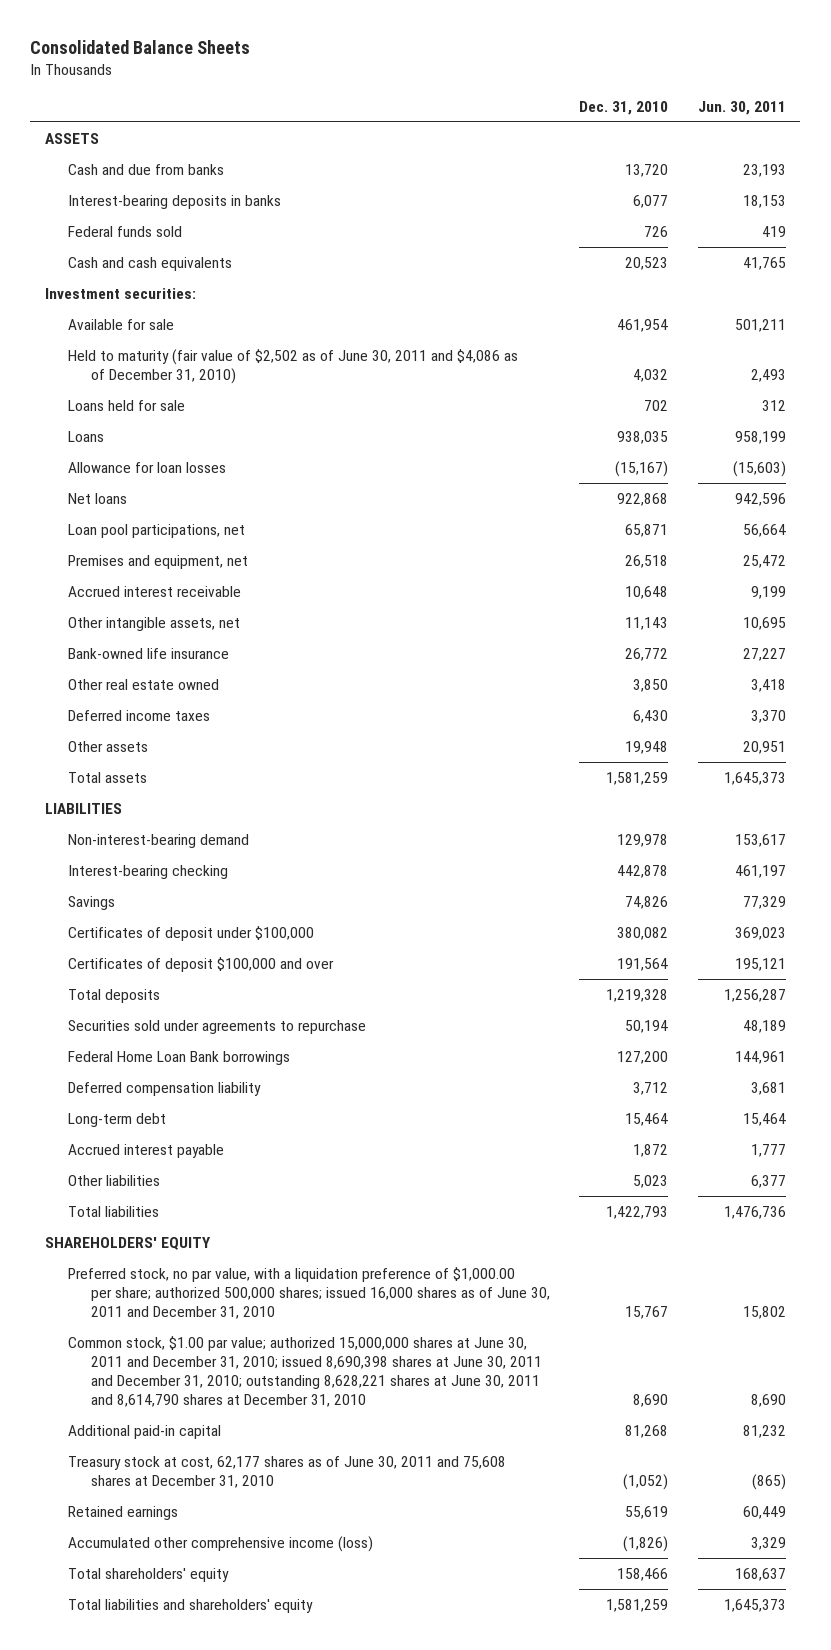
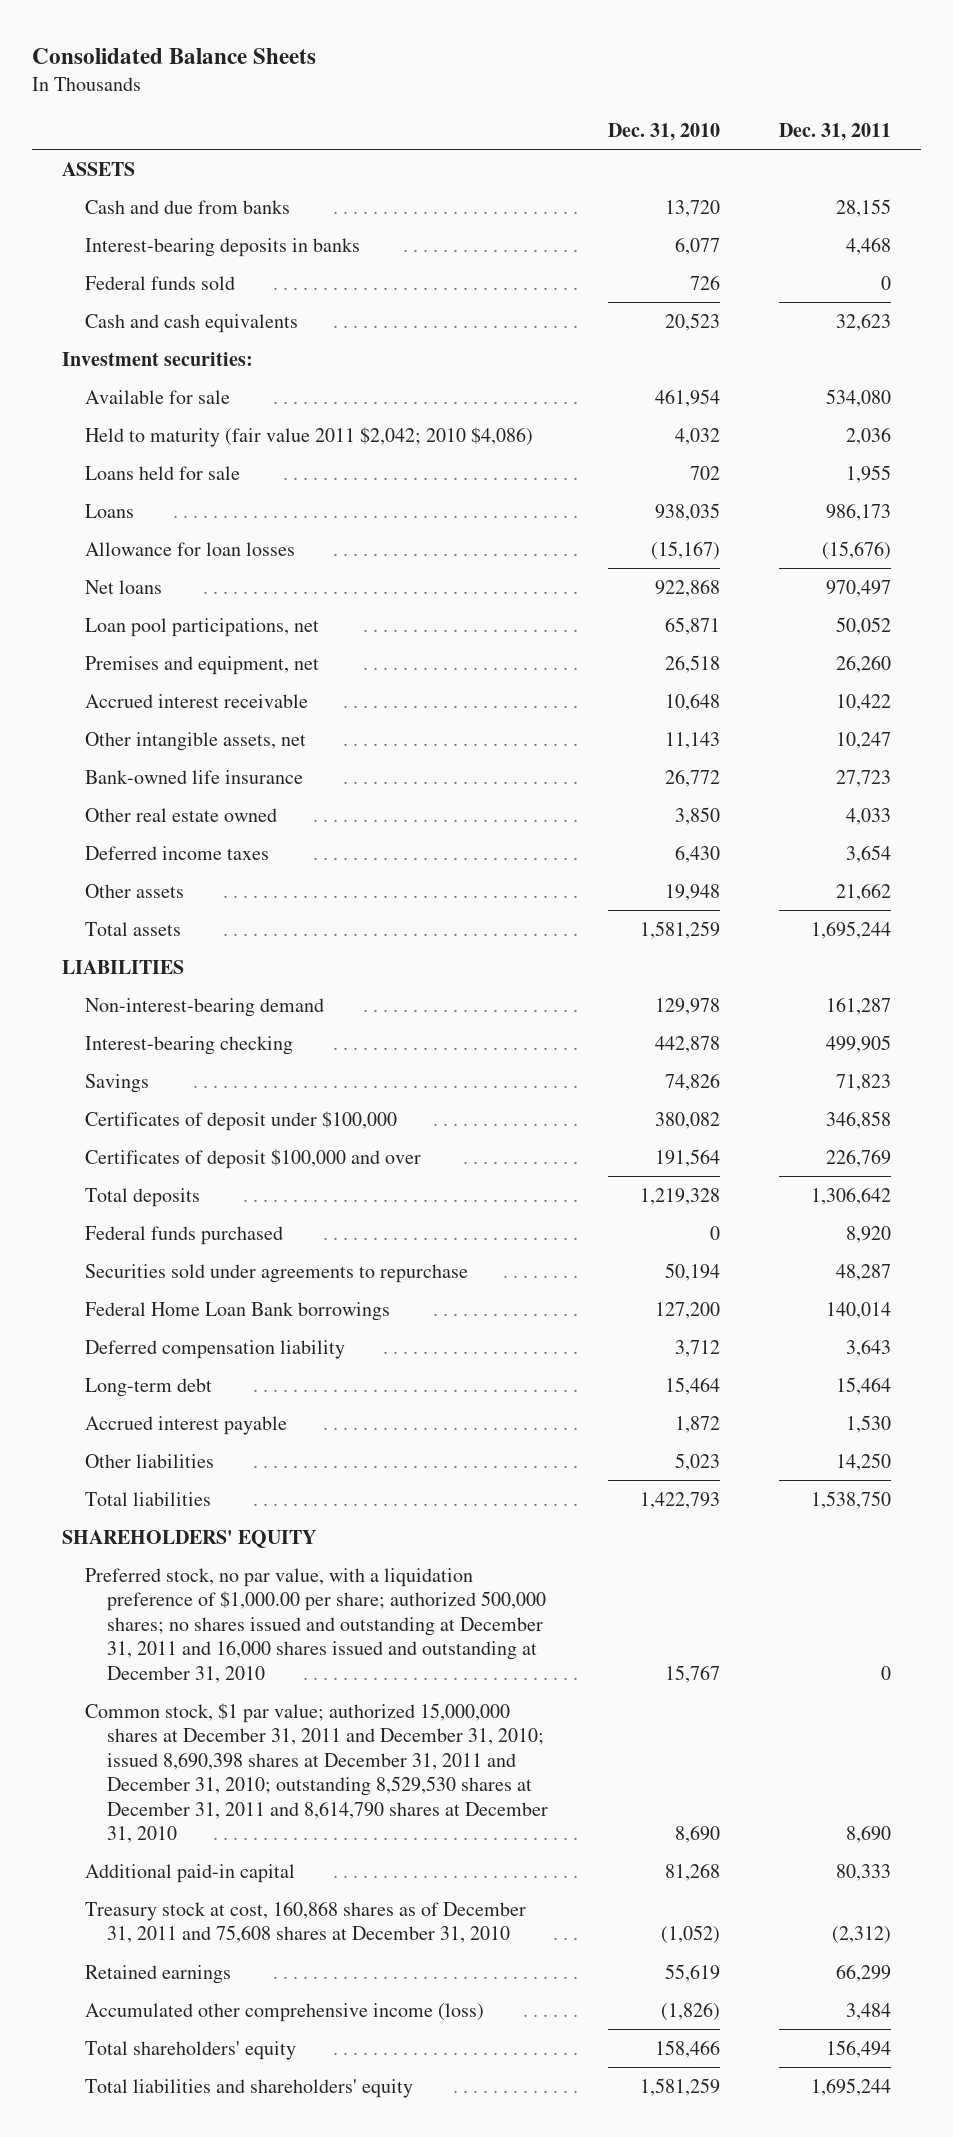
[697,100,786,115] Jun. 30, 2011 -> none
none -> [779,122,892,141] Dec. 31, 2011
[67,349,518,385] Held to maturity (fair value of $2,502 as of June 30, 2011 and $4,086 as of December 31, 2010) -> [84,426,533,447] Held to maturity (fair value 2011 $2,042; 2010 $4,086)
none -> [84,1225,283,1245] Federal funds purchased
[67,1267,550,1320] Preferred stock, no par value, with a liquidation preference of $1,000.00 per share; authorized 500,000 shares; issued 16,000 shares as of June 30, 2011 and December 31, 2010 -> [84,1567,547,1683] Preferred stock, no par value, with a liquidation preference of $1,000.00 per share; authorized 500,000 shares; no shares issued and outstanding at December 31, 2011 and 16,000 shares issued and outstanding at December 31, 2010
[67,1336,542,1408] Common stock, $1.00 par value; authorized 15,000,000 shares at June 30, 2011 and December 31, 2010; issued 8,690,398 shares at June 30, 2011 and December 31, 2010; outstanding 8,628,221 shares at June 30, 2011 and 8,614,790 shares at December 31, 2010 -> [84,1702,549,1844] Common stock, $1 par value; authorized 15,000,000 shares at December 31, 2011 and December 31, 2010; issued 8,690,398 shares at December 31, 2011 and December 31, 2010; outstanding 8,529,530 shares at December 31, 2011 and 8,614,790 shares at December 31, 2010
[67,1456,506,1489] Treasury stock at cost, 62,177 shares as of June 30, 2011 and 75,608 shares at December 31, 2010 -> [84,1900,526,1944] Treasury stock at cost, 160,868 shares as of December 31, 2011 and 75,608 shares at December 31, 2010

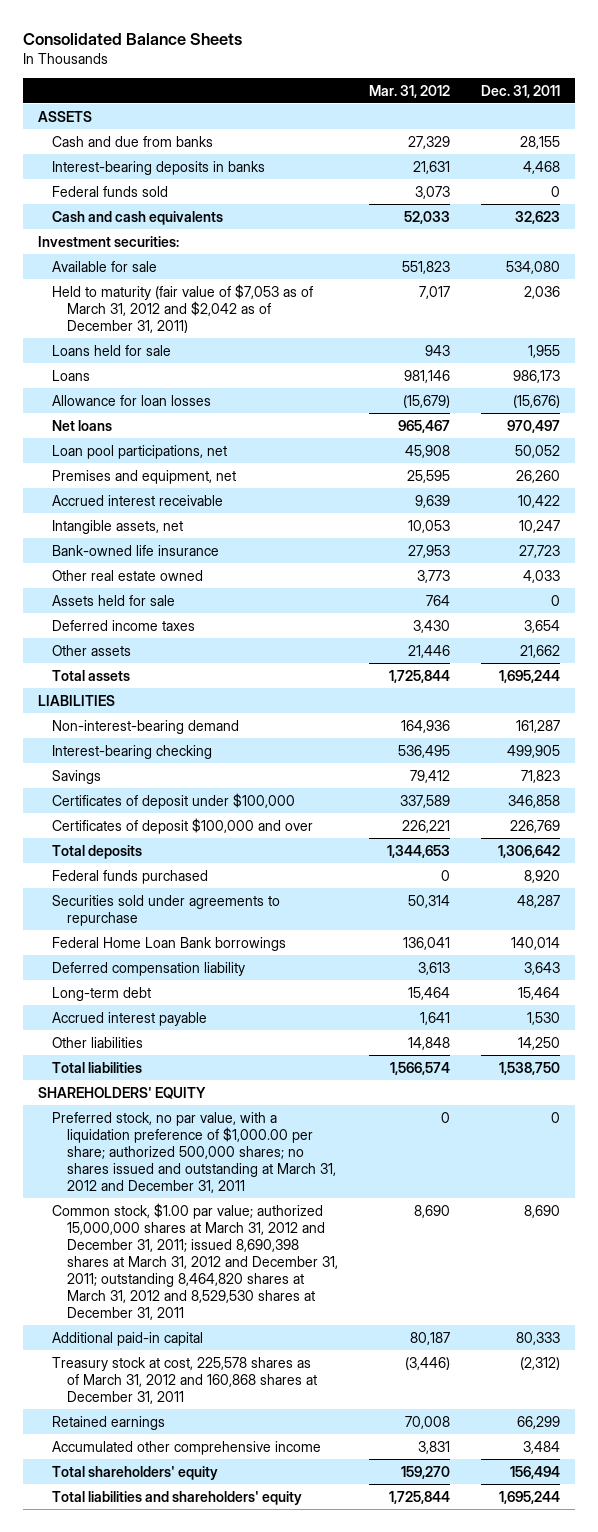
[607,122,720,141] Dec. 31, 2010 -> none
none -> [368,84,450,98] Mar. 31, 2012
[84,426,533,447] Held to maturity (fair value 2011 $2,042; 2010 $4,086) -> [52,283,314,333] Held to maturity (fair value of $7,053 as of March 31, 2012 and $2,042 as of December 31, 2011)
[84,731,306,751] Other intangible assets, net -> [52,519,184,534] Intangible assets, net
none -> [52,594,176,606] Assets held for sale
[84,1567,547,1683] Preferred stock, no par value, with a liquidation preference of $1,000.00 per share; authorized 500,000 shares; no shares issued and outstanding at December 31, 2011 and 16,000 shares issued and outstanding at December 31, 2010 -> [52,1111,336,1193] Preferred stock, no par value, with a liquidation preference of $1,000.00 per share; authorized 500,000 shares; no shares issued and outstanding at March 31, 2012 and December 31, 2011
[84,1702,549,1844] Common stock, $1 par value; authorized 15,000,000 shares at December 31, 2011 and December 31, 2010; issued 8,690,398 shares at December 31, 2011 and December 31, 2010; outstanding 8,529,530 shares at December 31, 2011 and 8,614,790 shares at December 31, 2010 -> [52,1202,338,1320] Common stock, $1.00 par value; authorized 15,000,000 shares at March 31, 2012 and December 31, 2011; issued 8,690,398 shares at March 31, 2012 and December 31, 2011; outstanding 8,464,820 shares at March 31, 2012 and 8,529,530 shares at December 31, 2011
[84,1900,526,1944] Treasury stock at cost, 160,868 shares as of December 31, 2011 and 75,608 shares at December 31, 2010 -> [52,1356,317,1404] Treasury stock at cost, 225,578 shares as of March 31, 2012 and 160,868 shares at December 31, 2011
[84,2002,484,2022] Accumulated other comprehensive income (loss) -> [52,1440,322,1455] Accumulated other comprehensive income

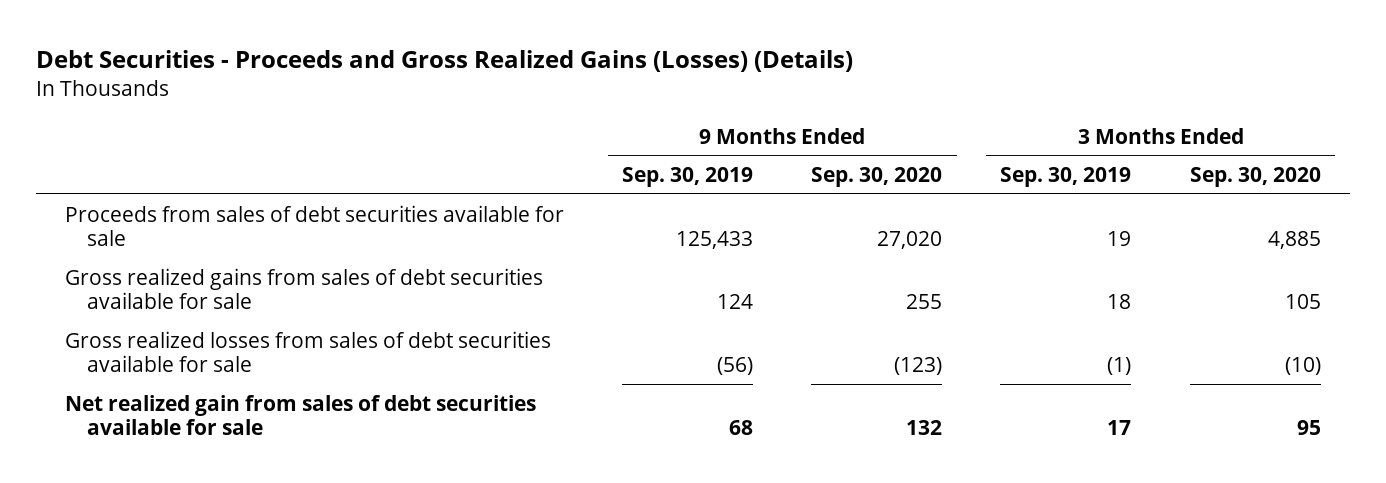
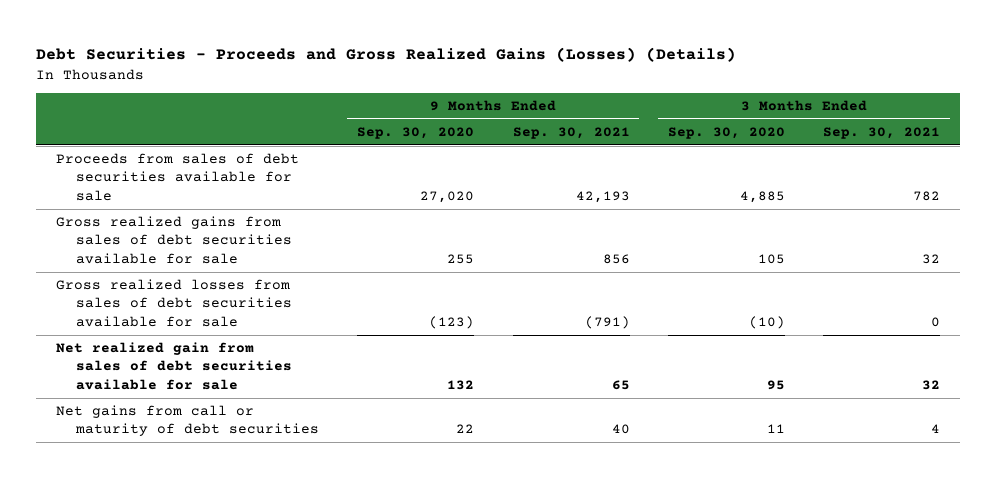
[622,167,754,188] Sep. 30, 2019 -> none
[1000,167,1132,188] Sep. 30, 2019 -> none
none -> [512,127,630,140] Sep. 30, 2021
none -> [823,127,941,140] Sep. 30, 2021
none -> [55,405,319,437] Net gains from call or maturity of debt securities

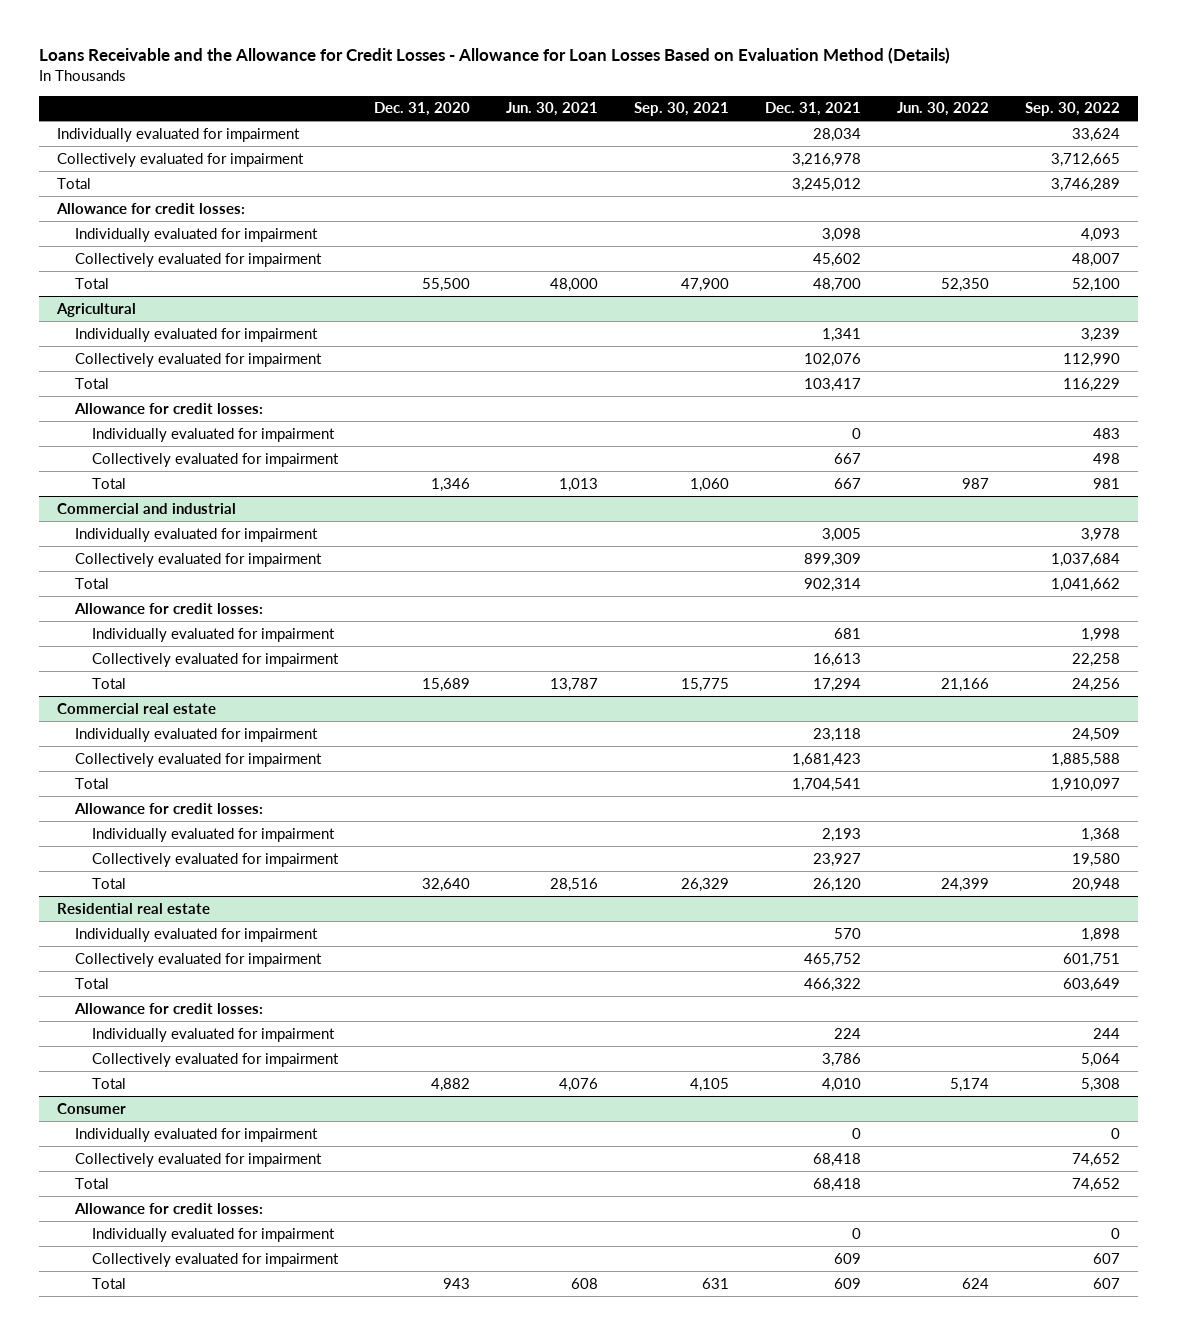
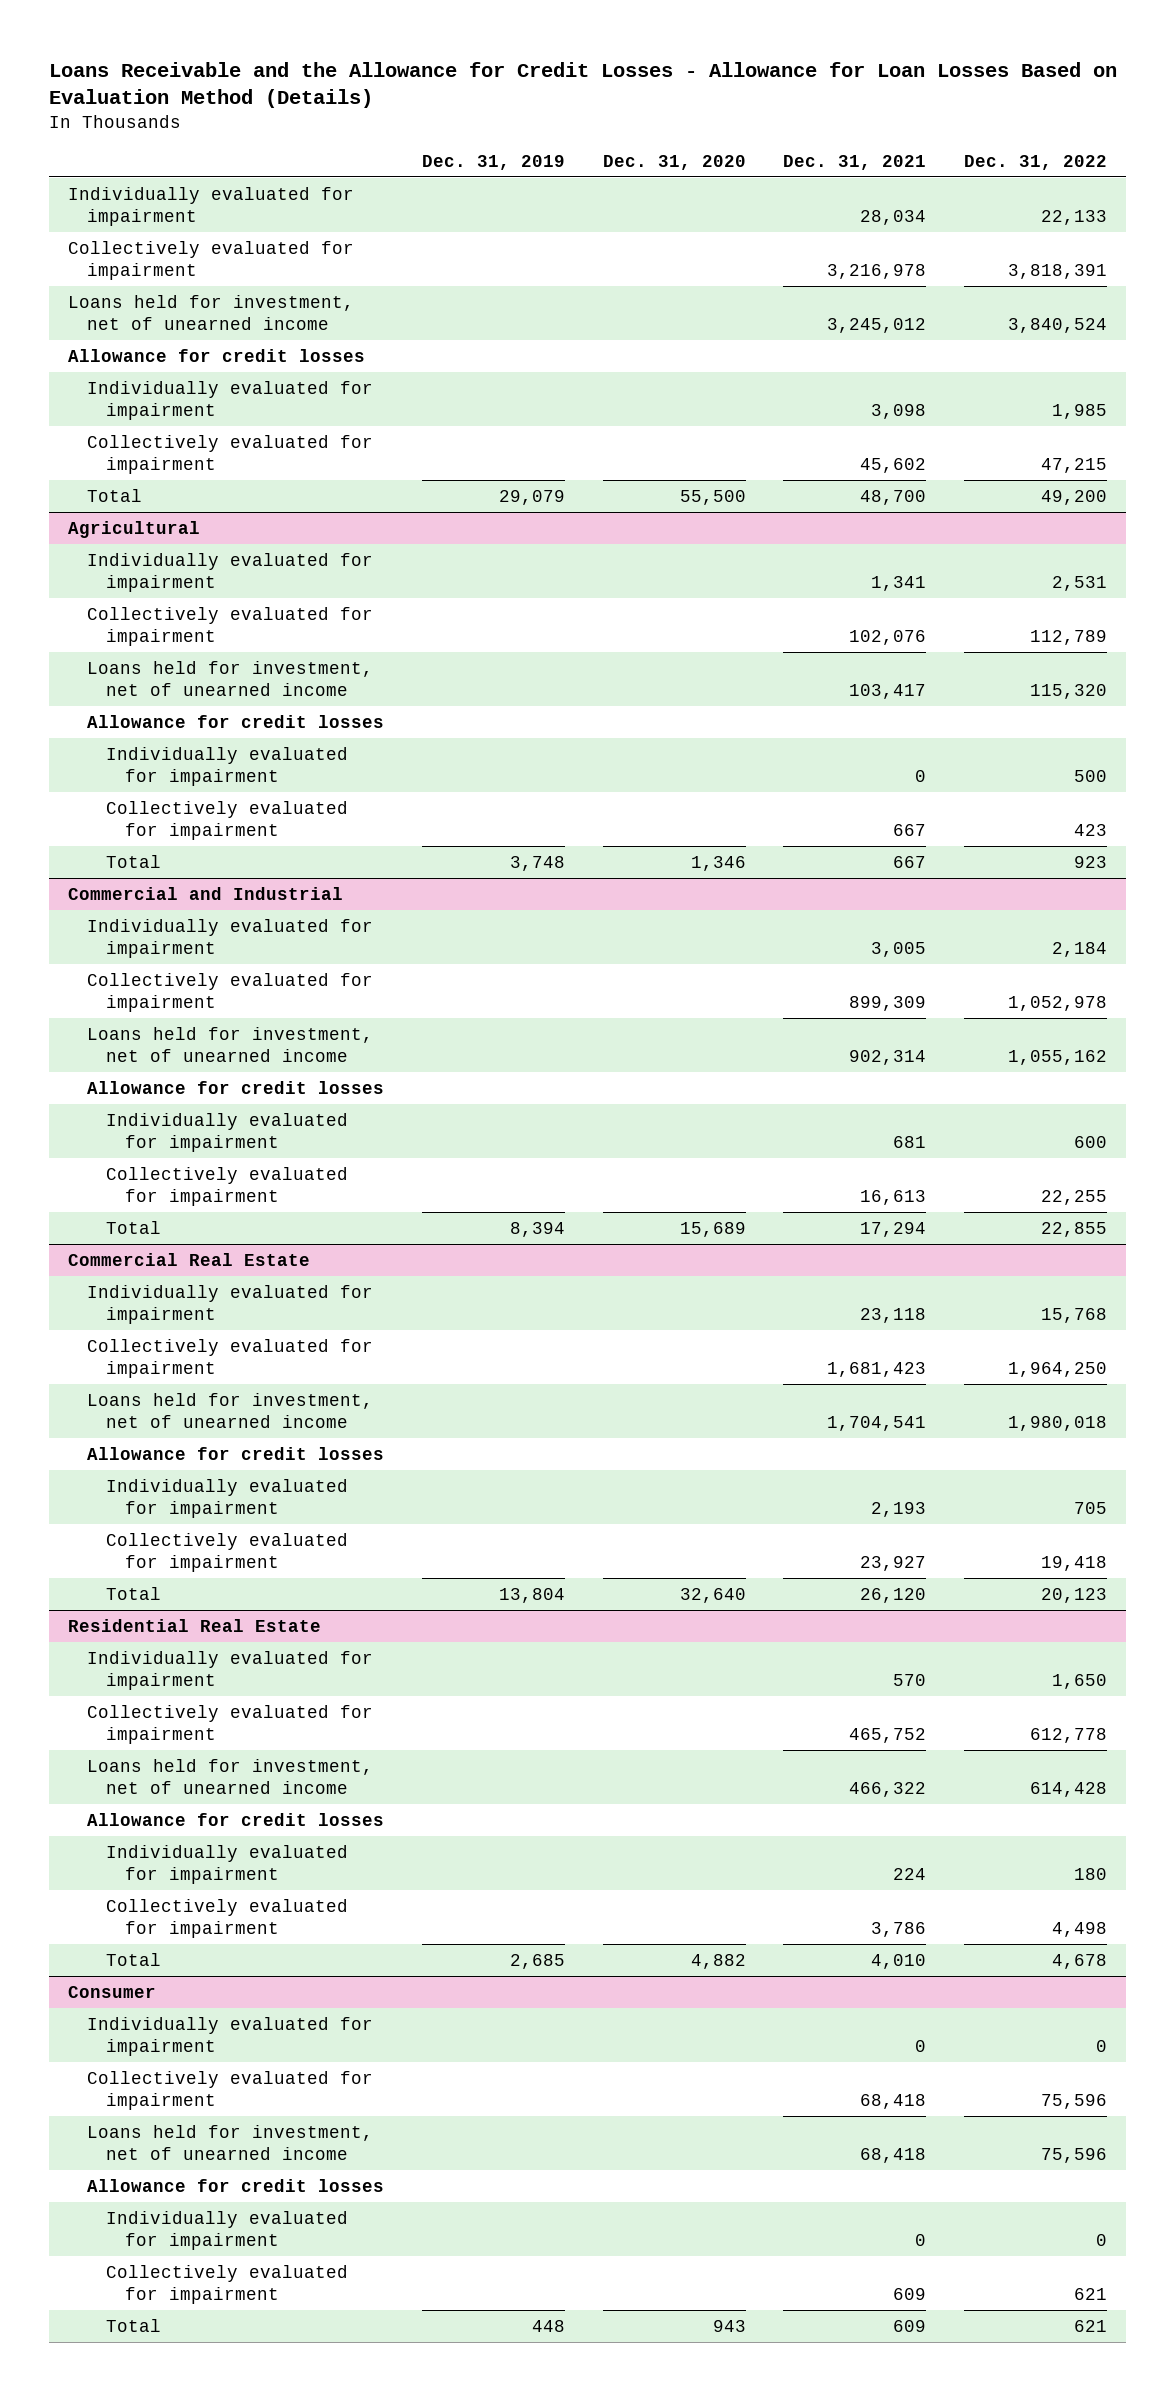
[506,102,599,117] Jun. 30, 2021 -> none
[633,102,729,117] Sep. 30, 2021 -> none
[896,102,989,117] Jun. 30, 2022 -> none
[1024,102,1120,117] Sep. 30, 2022 -> none
none -> [421,155,565,171] Dec. 31, 2019
none -> [963,155,1107,171] Dec. 31, 2022
[56,177,91,189] Total -> [68,294,355,331] Loans held for investment, net of unearned income
[55,202,245,214] Allowance for credit losses: -> [68,348,366,362] Allowance for credit losses
[74,377,109,389] Total -> [87,660,374,697] Loans held for investment, net of unearned income
[73,402,263,414] Allowance for credit losses: -> [87,714,385,728] Allowance for credit losses
[56,502,236,514] Commercial and industrial -> [68,886,344,900] Commercial and Industrial
[74,577,109,589] Total -> [87,1026,374,1063] Loans held for investment, net of unearned income
[73,602,263,614] Allowance for credit losses: -> [87,1080,385,1094] Allowance for credit losses
[56,702,216,714] Commercial real estate -> [68,1252,311,1266] Commercial Real Estate
[74,777,109,789] Total -> [87,1392,374,1429] Loans held for investment, net of unearned income
[73,802,263,814] Allowance for credit losses: -> [87,1446,385,1460] Allowance for credit losses
[56,902,210,914] Residential real estate -> [68,1618,322,1632] Residential Real Estate
[74,977,109,989] Total -> [87,1758,374,1795] Loans held for investment, net of unearned income
[73,1002,263,1014] Allowance for credit losses: -> [87,1812,385,1826] Allowance for credit losses
[74,1177,109,1189] Total -> [87,2124,374,2161] Loans held for investment, net of unearned income
[73,1202,263,1214] Allowance for credit losses: -> [87,2178,385,2192] Allowance for credit losses

